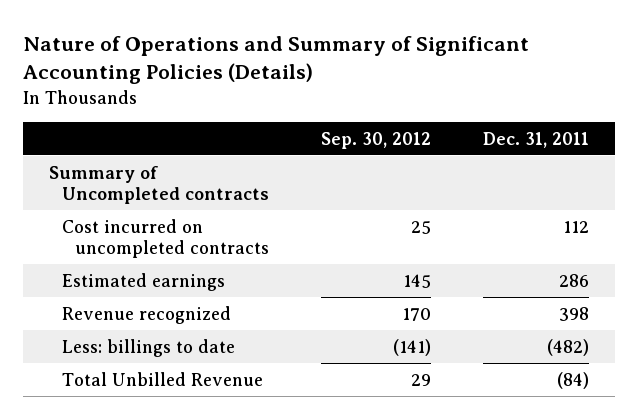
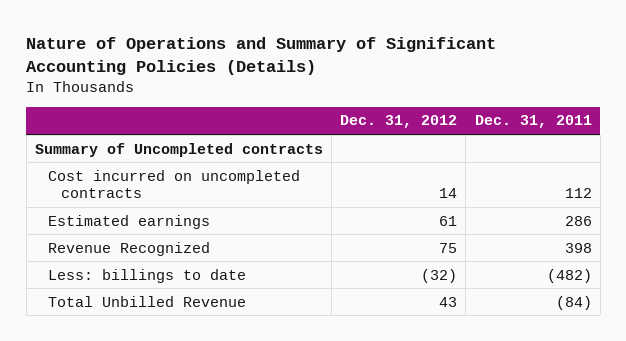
[321,131,432,149] Sep. 30, 2012 -> none
none -> [340,115,458,129] Dec. 31, 2012
[62,305,232,324] Revenue recognized -> [47,241,210,256] Revenue Recognized

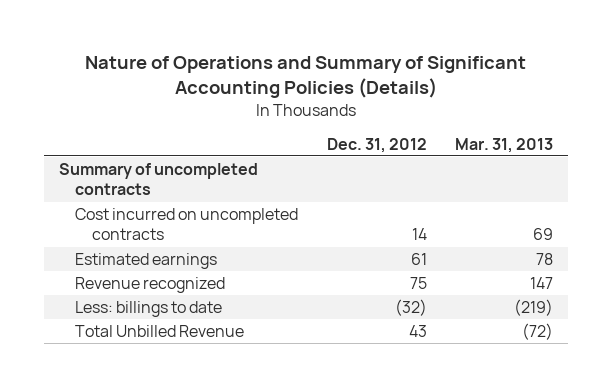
[474,115,592,129] Dec. 31, 2011 -> none
none -> [455,137,554,153] Mar. 31, 2013
[34,142,323,157] Summary of Uncompleted contracts -> [58,163,258,196] Summary of uncompleted contracts
[47,241,210,256] Revenue Recognized -> [75,277,226,294] Revenue recognized

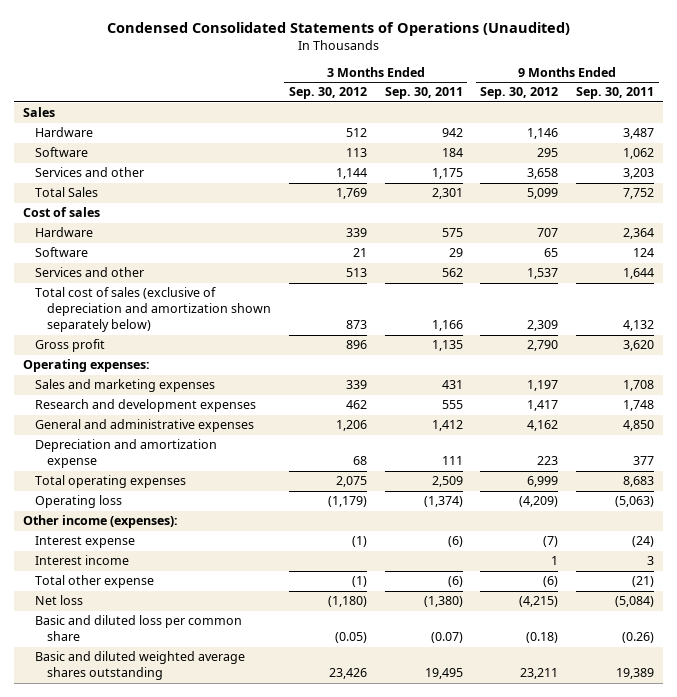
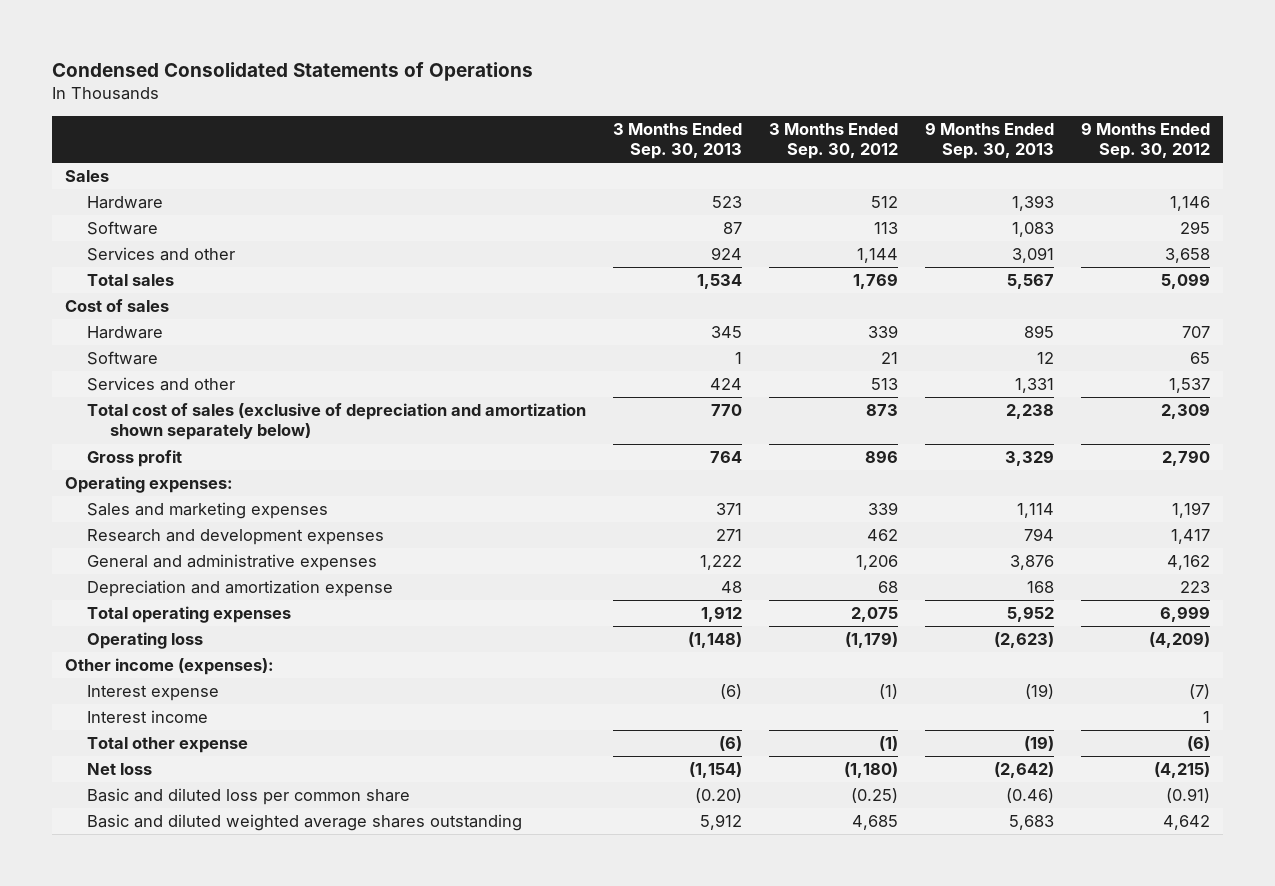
[106,22,570,37] Condensed Consolidated Statements of Operations (Unaudited) -> [51,62,533,82] Condensed Consolidated Statements of Operations
[384,87,463,100] Sep. 30, 2011 -> none
[576,87,655,100] Sep. 30, 2011 -> none
none -> [613,122,743,159] 3 Months Ended Sep. 30, 2013
none -> [924,121,1054,159] 9 Months Ended Sep. 30, 2013
[34,187,98,198] Total Sales -> [87,274,175,287] Total sales
[334,632,367,644] (0.05) -> [850,788,898,804] (0.25)
[526,632,559,644] (0.18) -> [1165,788,1210,804] (0.91)
[328,668,367,680] 23,426 -> [851,815,898,831] 4,685
[520,668,559,680] 23,211 -> [1162,815,1210,831] 4,642

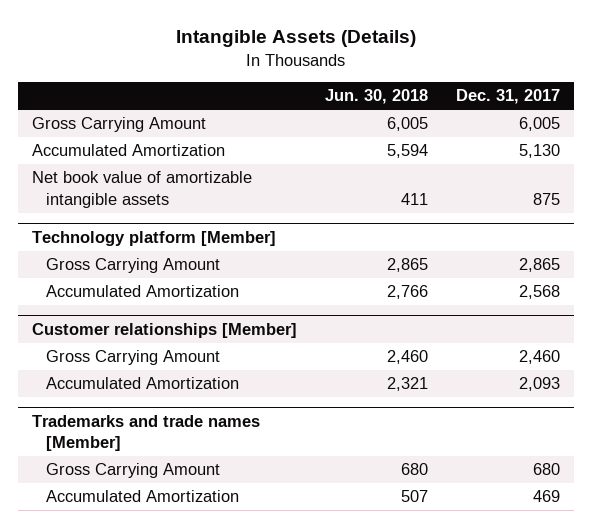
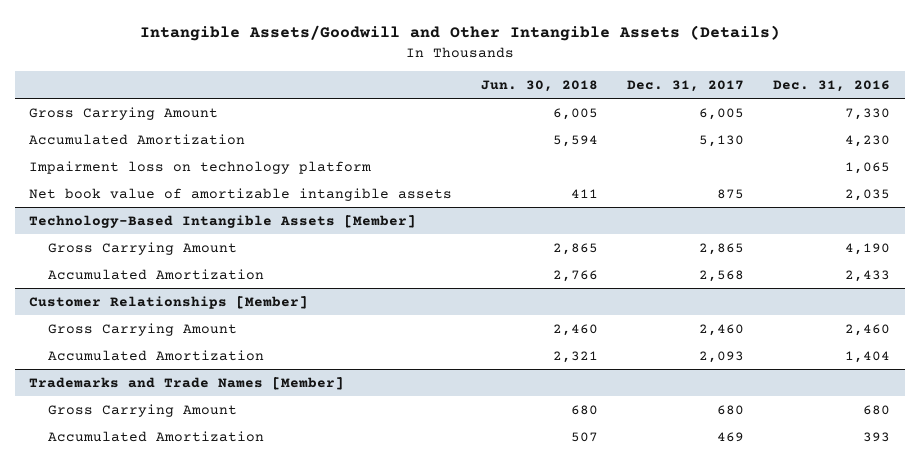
[175,30,416,48] Intangible Assets (Details) -> [139,25,780,42] Intangible Assets/Goodwill and Other Intangible Assets (Details)
none -> [773,79,891,92] Dec. 31, 2016
none -> [29,160,372,174] Impairment loss on technology platform
[31,230,276,246] Technology platform [Member] -> [29,214,417,228] Technology-Based Intangible Assets [Member]
[31,322,297,338] Customer relationships [Member] -> [29,295,309,309] Customer Relationships [Member]
[31,414,260,452] Trademarks and trade names [Member] -> [29,376,345,390] Trademarks and Trade Names [Member]

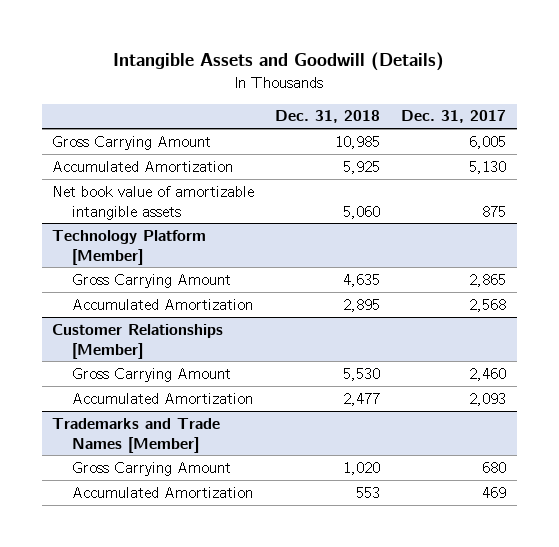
[139,25,780,42] Intangible Assets/Goodwill and Other Intangible Assets (Details) -> [113,52,445,72] Intangible Assets and Goodwill (Details)
[481,79,599,92] Jun. 30, 2018 -> none
[773,79,891,92] Dec. 31, 2016 -> none
none -> [275,110,381,124] Dec. 31, 2018
[29,160,372,174] Impairment loss on technology platform -> none
[29,214,417,228] Technology-Based Intangible Assets [Member] -> [52,229,207,265] Technology Platform [Member]

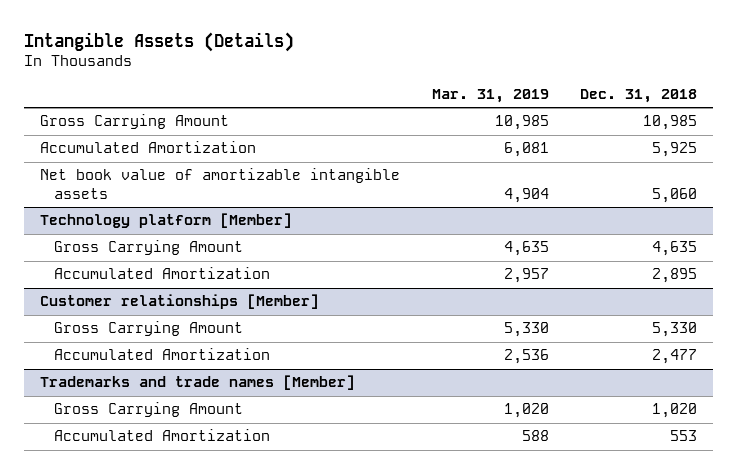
[113,52,445,72] Intangible Assets and Goodwill (Details) -> [24,31,295,52] Intangible Assets (Details)
[401,110,507,124] Dec. 31, 2017 -> none
none -> [431,88,549,103] Mar. 31, 2019
[52,229,207,265] Technology Platform [Member] -> [40,213,293,229] Technology platform [Member]
[52,323,224,359] Customer Relationships [Member] -> [40,294,320,310] Customer relationships [Member]
[343,367,381,381] 5,530 -> [652,322,698,338] 5,330
[52,417,221,453] Trademarks and Trade Names [Member] -> [40,375,356,391] Trademarks and trade names [Member]

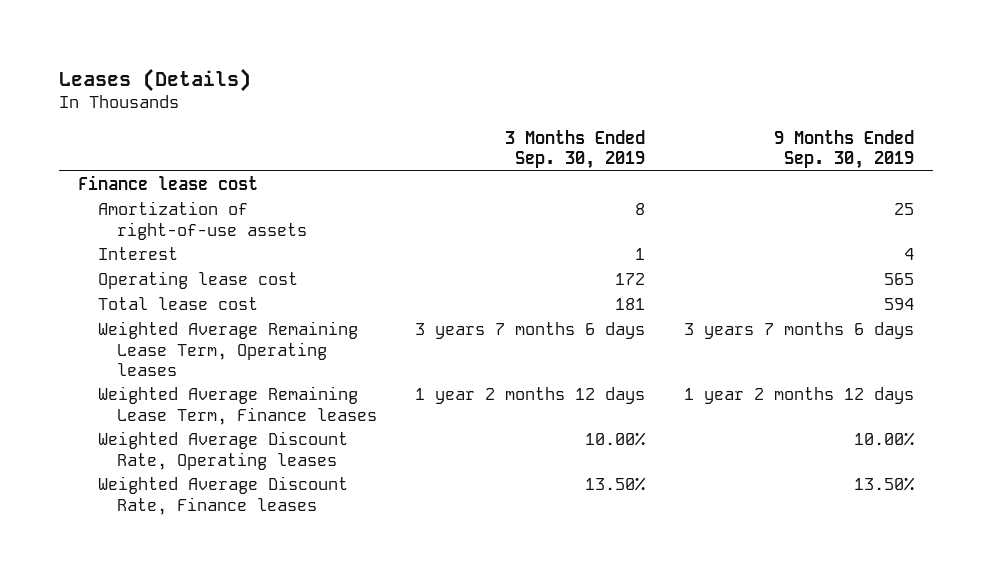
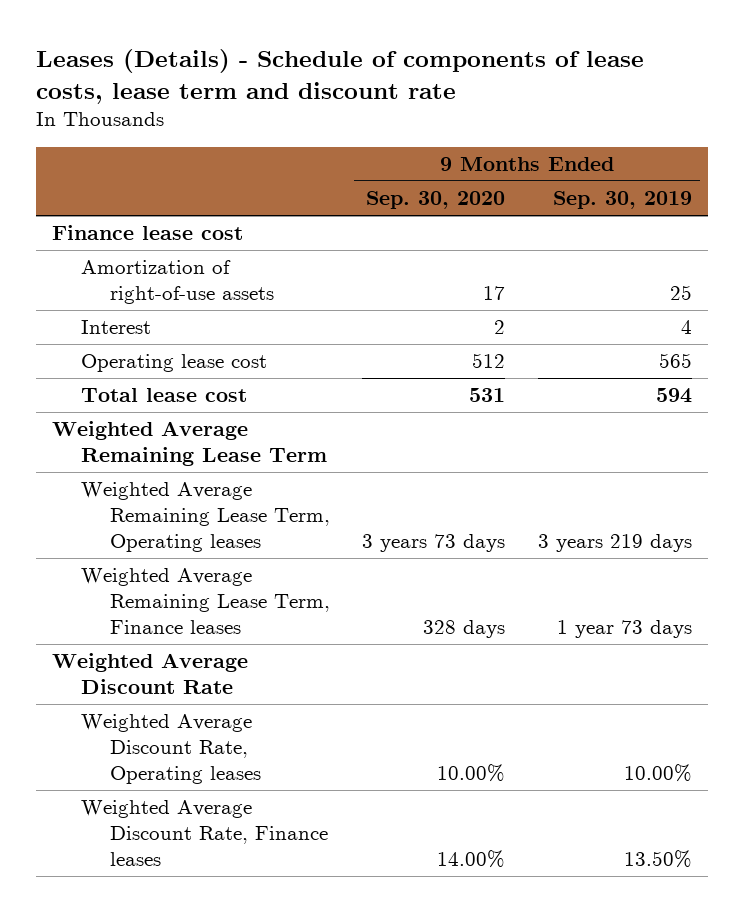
[59,67,252,92] Leases (Details) -> [35,49,644,104] Leases (Details) - Schedule of components of lease costs, lease term and discount rate
[505,129,646,170] 3 Months Ended Sep. 30, 2019 -> none
none -> [366,191,506,210] Sep. 30, 2020
none -> [51,421,327,466] Weighted Average Remaining Lease Term
[683,322,914,340] 3 years 7 months 6 days -> [537,533,692,552] 3 years 219 days
[683,387,914,405] 1 year 2 months 12 days -> [556,619,692,638] 1 year 73 days
none -> [51,653,248,694] Weighted Average Discount Rate

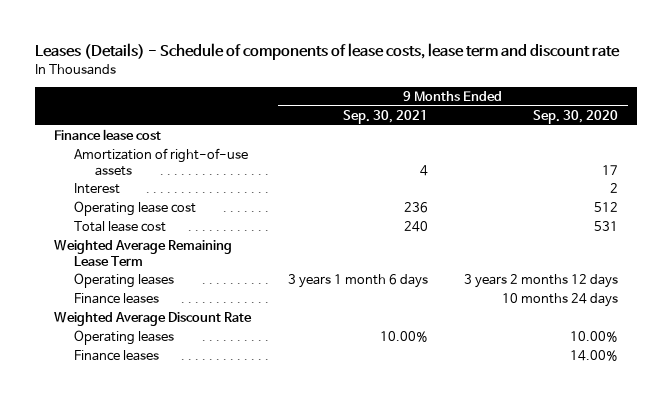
[552,191,692,210] Sep. 30, 2019 -> none
none -> [342,109,428,124] Sep. 30, 2021
[80,482,331,552] Weighted Average Remaining Lease Term, Operating leases -> [74,273,175,289] Operating leases
[362,533,506,552] 3 years 73 days -> [464,274,619,289] 3 years 2 months 12 days
[80,568,331,634] Weighted Average Remaining Lease Term, Finance leases -> [74,293,160,305] Finance leases
[423,619,506,638] 328 days -> [502,293,619,308] 10 months 24 days
[80,714,262,784] Weighted Average Discount Rate, Operating leases -> [74,330,175,346] Operating leases
[80,800,329,866] Weighted Average Discount Rate, Finance leases -> [74,350,160,362] Finance leases

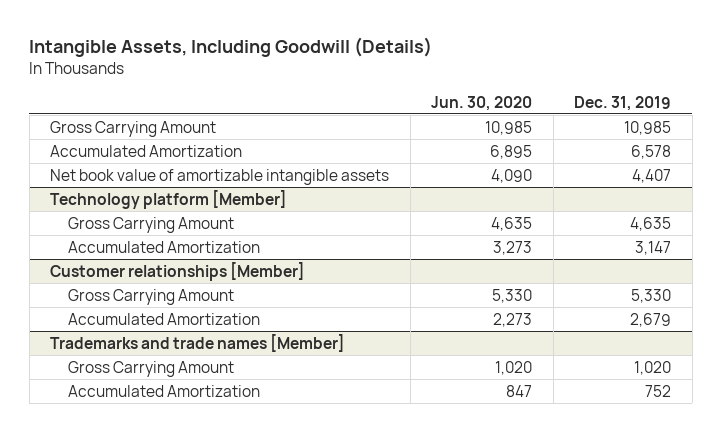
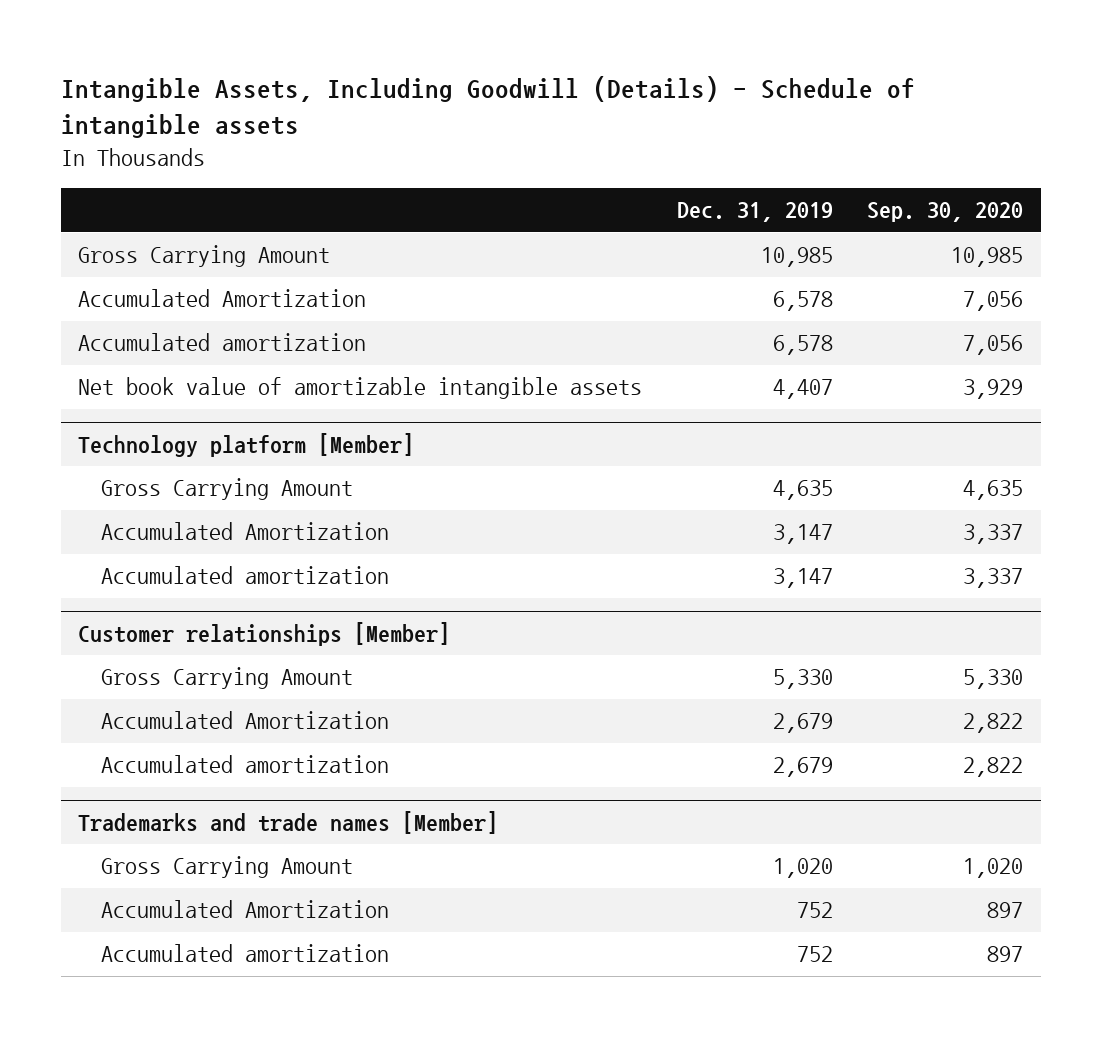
[29,37,433,58] Intangible Assets, Including Goodwill (Details) -> [60,76,915,139] Intangible Assets, Including Goodwill (Details) - Schedule of intangible assets
[431,95,533,111] Jun. 30, 2020 -> none
none -> [867,202,1024,223] Sep. 30, 2020
none -> [78,333,367,352] Accumulated amortization
none -> [100,566,389,585] Accumulated amortization
none -> [100,755,389,774] Accumulated amortization
none -> [100,944,389,963] Accumulated amortization

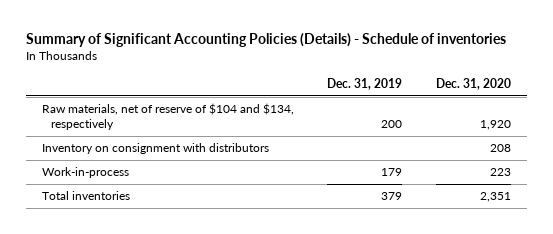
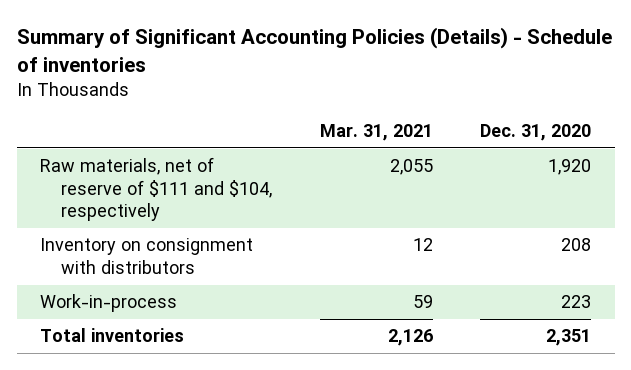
[327,78,403,91] Dec. 31, 2019 -> none
none -> [319,124,433,142] Mar. 31, 2021
[42,103,295,131] Raw materials, net of reserve of $104 and $134, respectively -> [40,157,273,222] Raw materials, net of reserve of $111 and $104, respectively

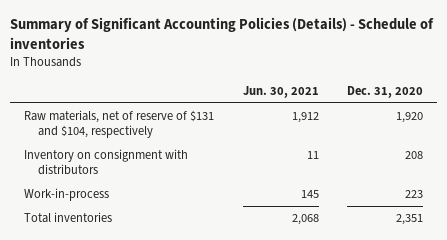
[319,124,433,142] Mar. 31, 2021 -> none
none -> [242,85,319,98] Jun. 30, 2021
[40,157,273,222] Raw materials, net of reserve of $111 and $104, respectively -> [24,110,215,139] Raw materials, net of reserve of $131 and $104, respectively

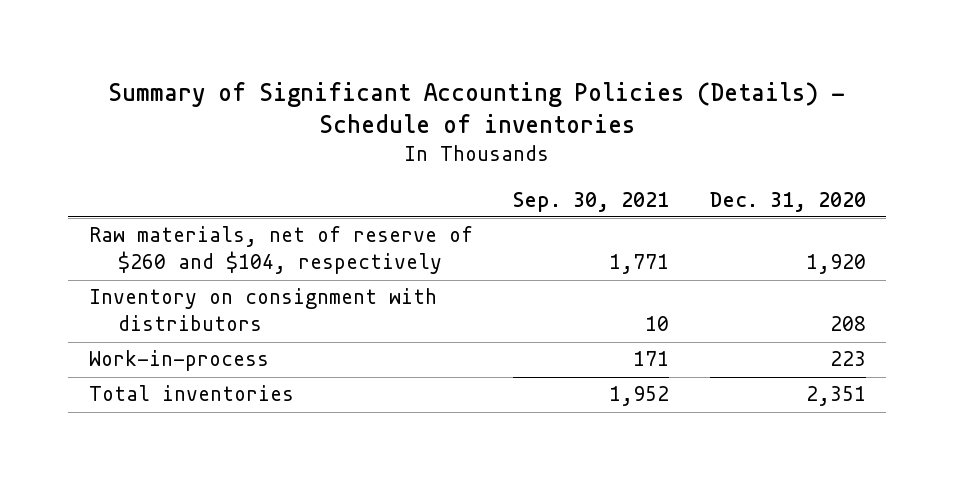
[242,85,319,98] Jun. 30, 2021 -> none
none -> [513,191,670,212] Sep. 30, 2021
[24,110,215,139] Raw materials, net of reserve of $131 and $104, respectively -> [88,226,473,275] Raw materials, net of reserve of $260 and $104, respectively

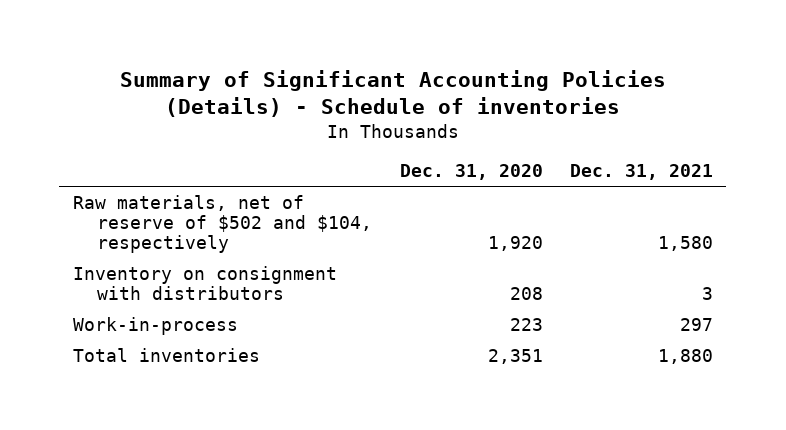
[513,191,670,212] Sep. 30, 2021 -> none
none -> [569,164,713,181] Dec. 31, 2021
[88,226,473,275] Raw materials, net of reserve of $260 and $104, respectively -> [73,194,373,254] Raw materials, net of reserve of $502 and $104, respectively

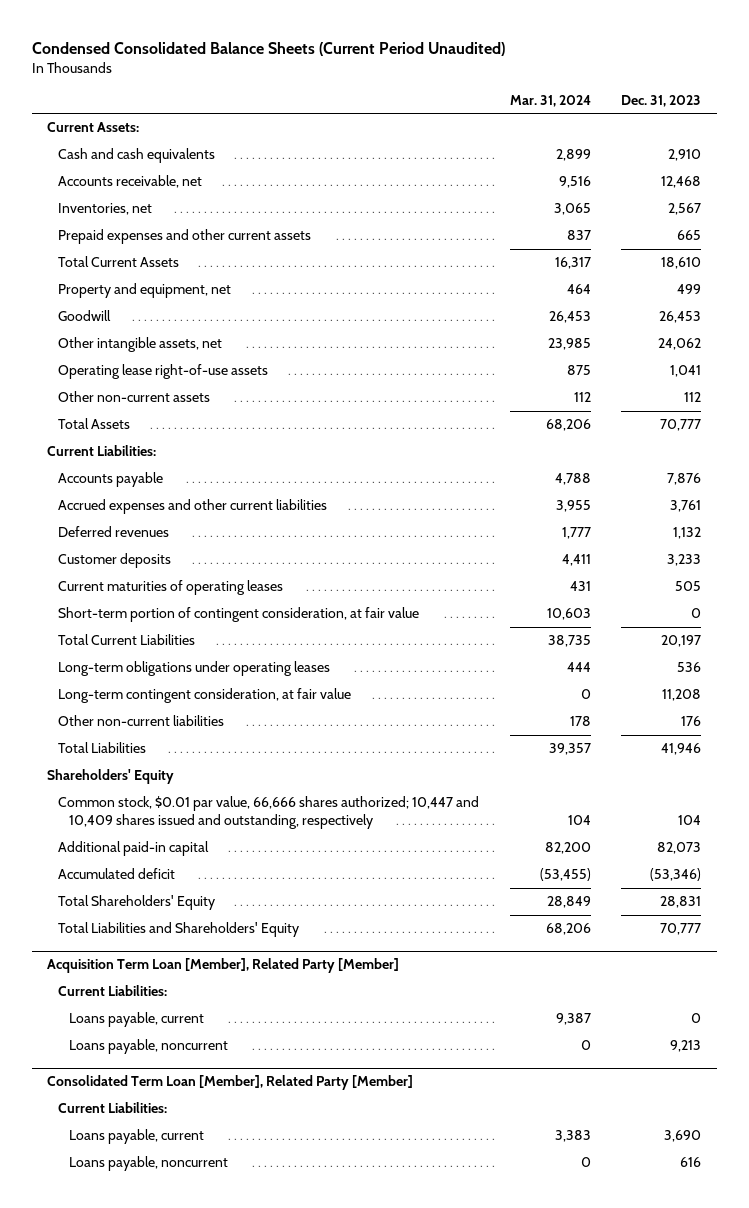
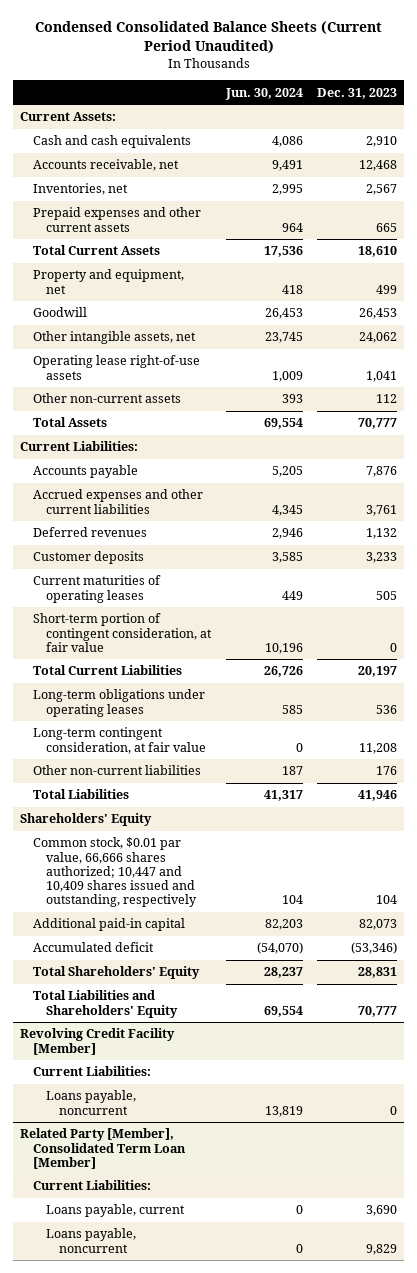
[509,95,591,108] Mar. 31, 2024 -> none
none -> [224,87,303,100] Jun. 30, 2024
[47,958,400,974] Acquisition Term Loan [Member], Related Party [Member] -> none
none -> [20,1028,176,1055] Revolving Credit Facility [Member]
[69,1012,205,1028] Loans payable, current -> none
[670,1040,702,1053] 9,213 -> [390,1105,398,1115] 0
[47,1075,414,1091] Consolidated Term Loan [Member], Related Party [Member] -> [20,1128,187,1169] Related Party [Member], Consolidated Term Loan [Member]
[680,1157,702,1168] 616 -> [366,1243,398,1255] 9,829

